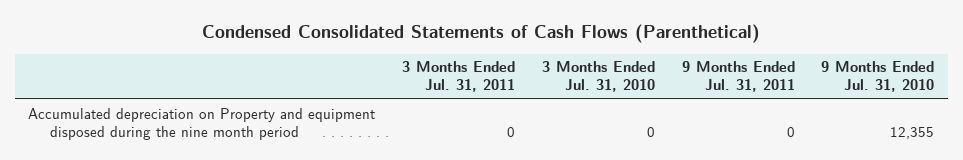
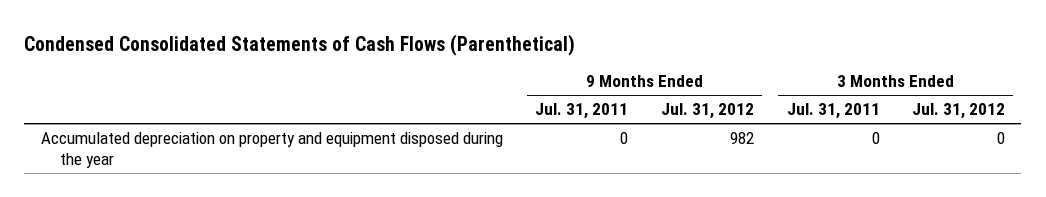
[541,61,655,93] 3 Months Ended Jul. 31, 2010 -> none
[821,61,935,93] 9 Months Ended Jul. 31, 2010 -> none
none -> [660,103,754,120] Jul. 31, 2012
none -> [912,103,1006,120] Jul. 31, 2012
[28,107,376,140] Accumulated depreciation on Property and equipment disposed during the nine month period -> [40,131,503,169] Accumulated depreciation on property and equipment disposed during the year

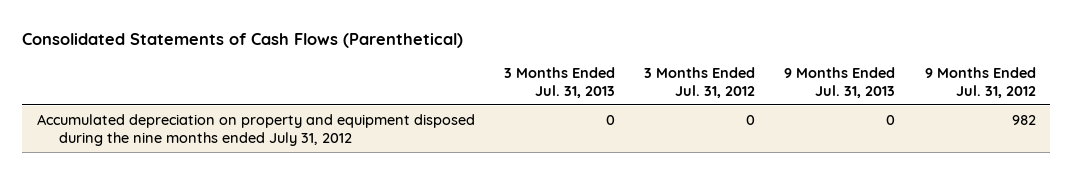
[24,33,576,56] Condensed Consolidated Statements of Cash Flows (Parenthetical) -> [22,32,464,48] Consolidated Statements of Cash Flows (Parenthetical)
[535,103,629,120] Jul. 31, 2011 -> none
[786,103,880,120] Jul. 31, 2011 -> none
none -> [503,67,615,98] 3 Months Ended Jul. 31, 2013
none -> [784,67,896,98] 9 Months Ended Jul. 31, 2013
[40,131,503,169] Accumulated depreciation on property and equipment disposed during the year -> [36,114,475,146] Accumulated depreciation on property and equipment disposed during the nine months ended July 31, 2012

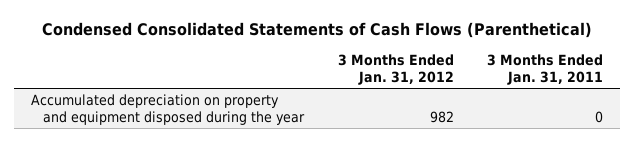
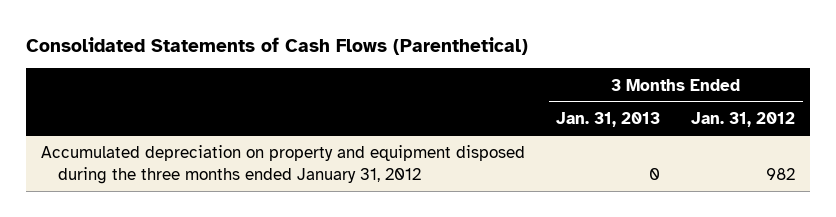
[41,22,592,39] Condensed Consolidated Statements of Cash Flows (Parenthetical) -> [26,36,529,55] Consolidated Statements of Cash Flows (Parenthetical)
[487,53,604,86] 3 Months Ended Jan. 31, 2011 -> none
none -> [556,112,661,128] Jan. 31, 2013
[30,93,306,126] Accumulated depreciation on property and equipment disposed during the year -> [41,145,526,184] Accumulated depreciation on property and equipment disposed during the three months ended January 31, 2012

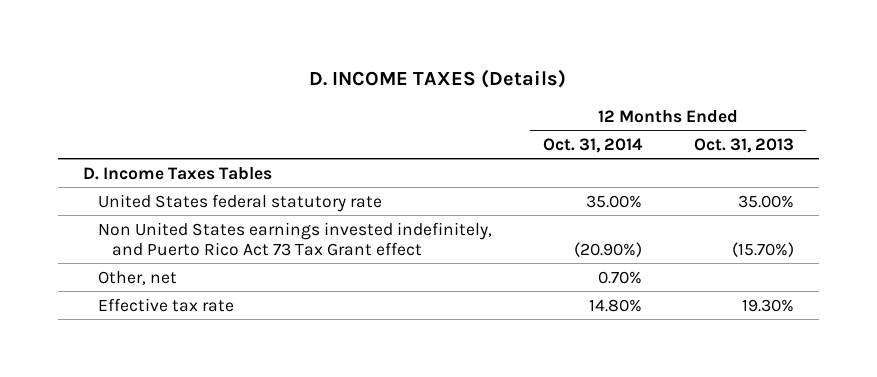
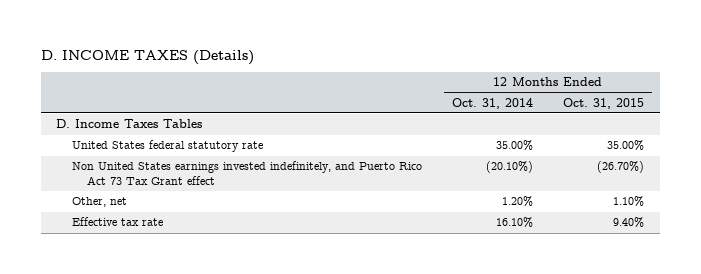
[693,137,794,153] Oct. 31, 2013 -> none
none -> [563,97,645,109] Oct. 31, 2015
[574,241,643,257] (20.90%) -> [485,161,533,174] (20.10%)
[598,270,643,284] 0.70% -> [501,196,533,208] 1.20%
[589,298,643,312] 14.80% -> [495,217,533,229] 16.10%

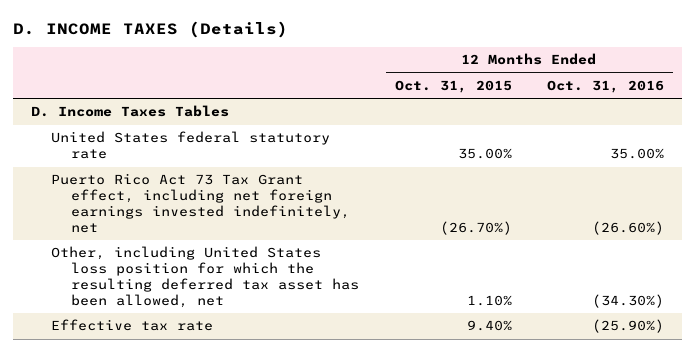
[451,97,533,109] Oct. 31, 2014 -> none
none -> [546,80,664,94] Oct. 31, 2016
[71,161,422,185] Non United States earnings invested indefinitely, and Puerto Rico Act 73 Tax Grant effect -> [51,173,351,233] Puerto Rico Act 73 Tax Grant effect, including net foreign earnings invested indefinitely, net
[71,197,127,208] Other, net -> [51,246,360,308] Other, including United States loss position for which the resulting deferred tax asset has been allowed, net

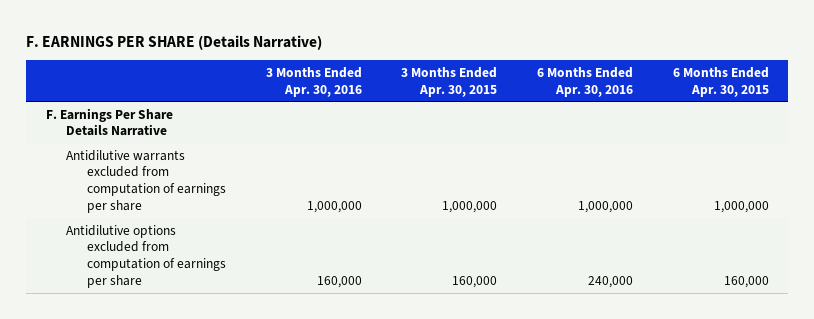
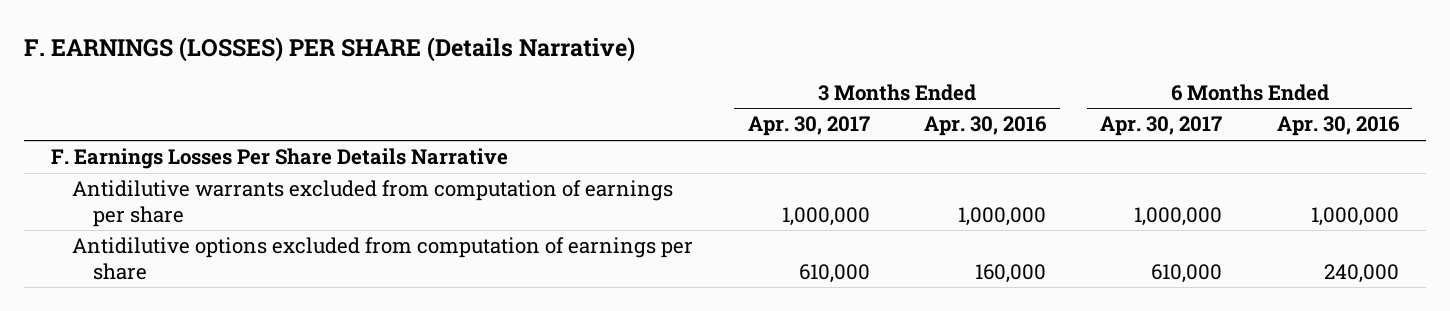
[25,34,322,50] F. EARNINGS PER SHARE (Details Narrative) -> [24,36,636,62] F. EARNINGS (LOSSES) PER SHARE (Details Narrative)
[401,66,498,97] 3 Months Ended Apr. 30, 2015 -> none
[672,66,769,97] 6 Months Ended Apr. 30, 2015 -> none
none -> [747,116,870,137] Apr. 30, 2017
none -> [1100,116,1223,137] Apr. 30, 2017
[45,107,173,137] F. Earnings Per Share Details Narrative -> [51,148,509,170] F. Earnings Losses Per Share Details Narrative

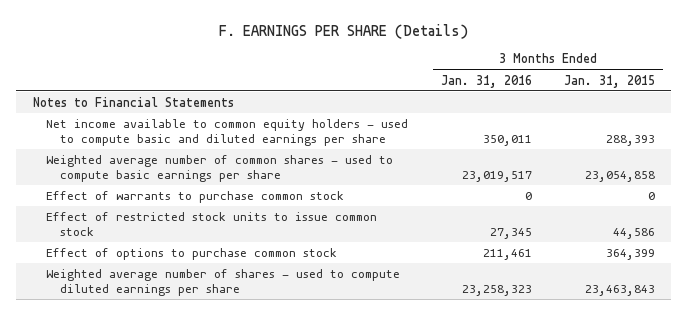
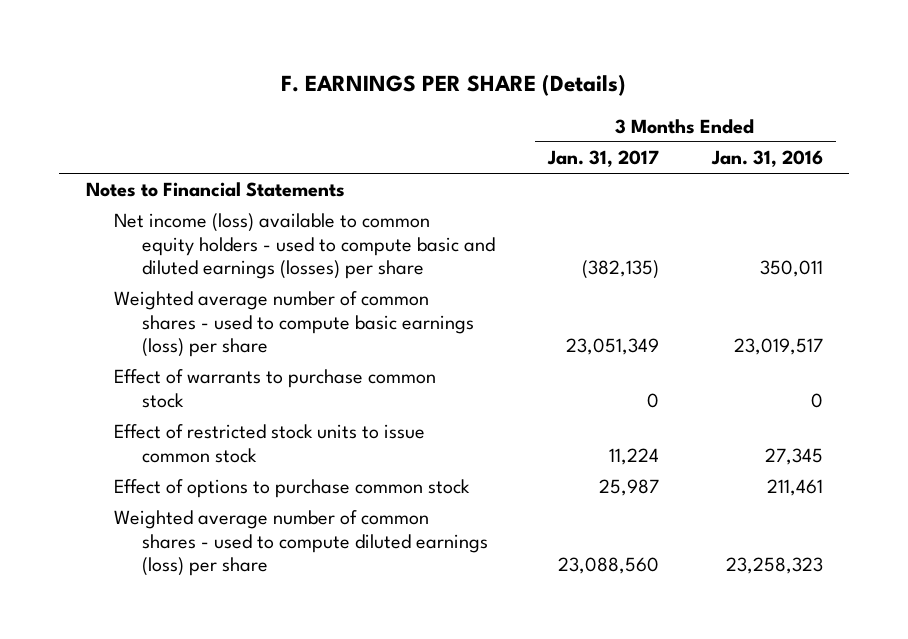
[563,74,655,88] Jan. 31, 2015 -> none
none -> [547,150,660,168] Jan. 31, 2017
[46,118,409,146] Net income available to common equity holders - used to compute basic and diluted earnings per share -> [113,213,496,280] Net income (loss) available to common equity holders - used to compute basic and diluted earnings (losses) per share
[46,154,394,182] Weighted average number of common shares - used to compute basic earnings per share -> [113,291,475,358] Weighted average number of common shares - used to compute basic earnings (loss) per share
[46,268,401,296] Weighted average number of shares - used to compute diluted earnings per share -> [113,510,489,577] Weighted average number of common shares - used to compute diluted earnings (loss) per share

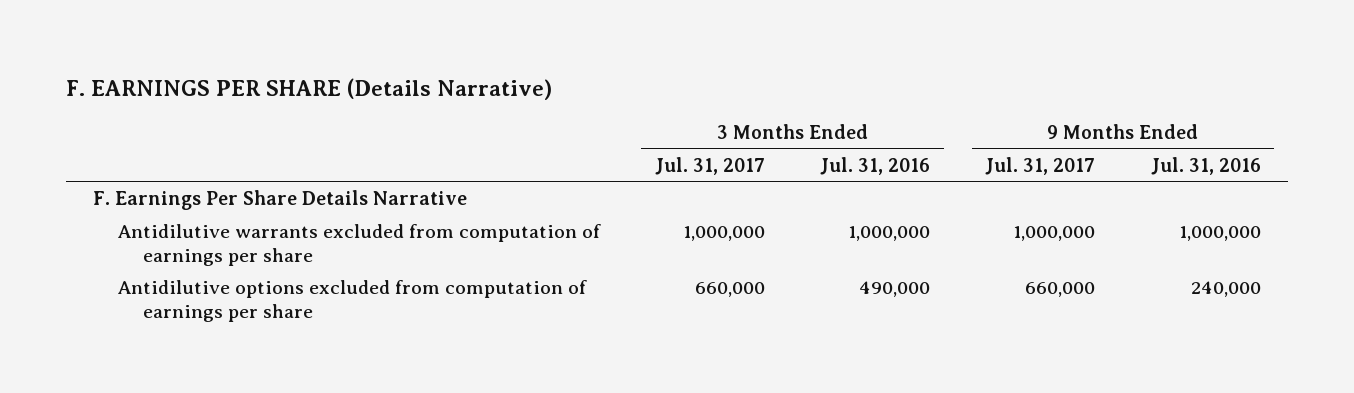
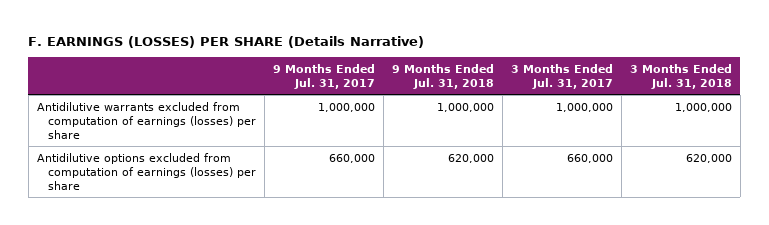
[65,78,552,101] F. EARNINGS PER SHARE (Details Narrative) -> [28,35,425,48] F. EARNINGS (LOSSES) PER SHARE (Details Narrative)
[820,156,931,175] Jul. 31, 2016 -> none
[1150,156,1261,175] Jul. 31, 2016 -> none
none -> [392,63,495,89] 9 Months Ended Jul. 31, 2018
none -> [629,63,732,89] 3 Months Ended Jul. 31, 2018
[93,190,468,211] F. Earnings Per Share Details Narrative -> none
[118,224,602,266] Antidilutive warrants excluded from computation of earnings per share -> [36,101,257,139] Antidilutive warrants excluded from computation of earnings (losses) per share
[118,280,588,322] Antidilutive options excluded from computation of earnings per share -> [36,152,257,190] Antidilutive options excluded from computation of earnings (losses) per share

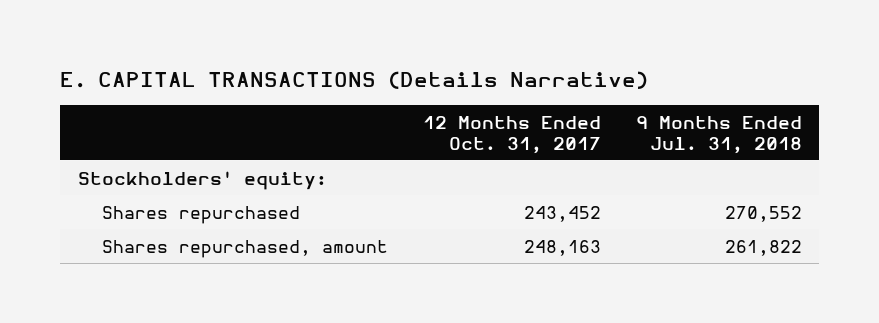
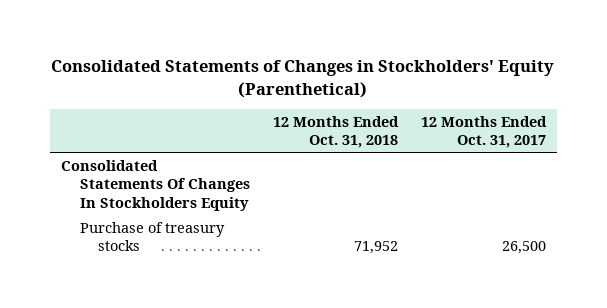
[60,71,649,90] E. CAPITAL TRANSACTIONS (Details Narrative) -> [51,60,555,98] Consolidated Statements of Changes in Stockholders' Equity (Parenthetical)
[635,115,802,154] 9 Months Ended Jul. 31, 2018 -> none
none -> [272,115,399,149] 12 Months Ended Oct. 31, 2018
[77,170,327,190] Stockholders' equity: -> none
[101,205,300,224] Shares repurchased -> none
[101,239,388,258] Shares repurchased, amount -> none
none -> [61,159,250,211] Consolidated Statements Of Changes In Stockholders Equity
none -> [79,221,225,252] Purchase of treasury stocks

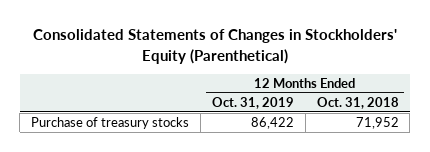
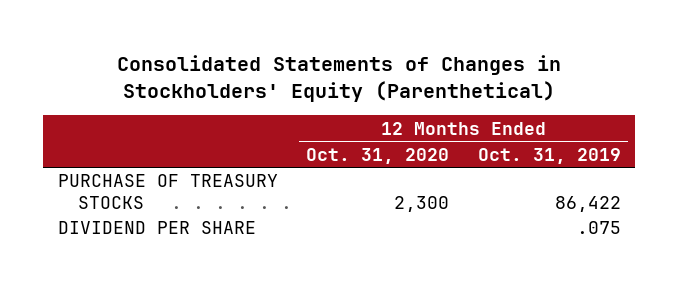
[316,96,399,109] Oct. 31, 2018 -> none
none -> [306,147,450,164] Oct. 31, 2020
[31,117,190,130] Purchase of treasury stocks -> [57,174,278,209] PURCHASE OF TREASURY STOCKS
none -> [57,221,256,235] DIVIDEND PER SHARE

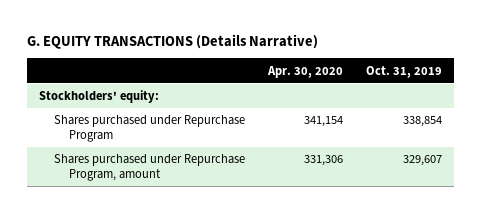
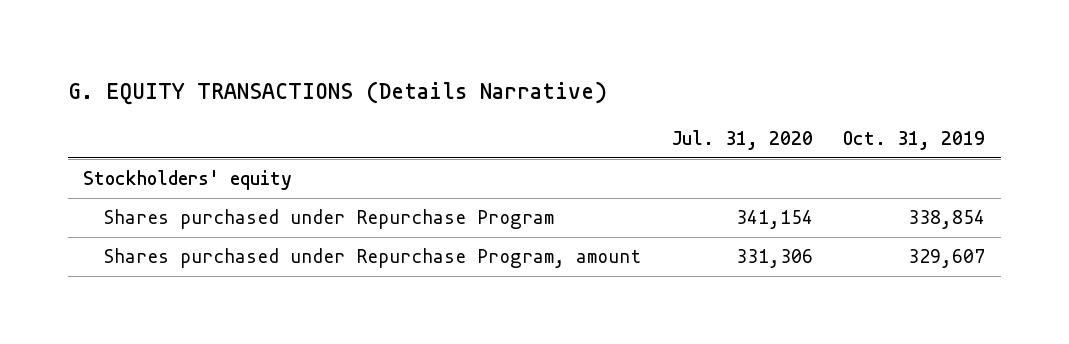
[267,65,344,78] Apr. 30, 2020 -> none
none -> [671,129,813,150] Jul. 31, 2020
[38,90,159,104] Stockholders' equity: -> [83,170,293,191] Stockholders' equity

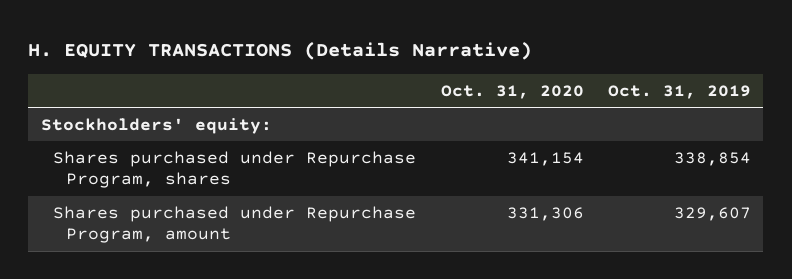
[68,80,608,105] G. EQUITY TRANSACTIONS (Details Narrative) -> [28,42,533,61] H. EQUITY TRANSACTIONS (Details Narrative)
[671,129,813,150] Jul. 31, 2020 -> none
none -> [440,85,584,100] Oct. 31, 2020
[83,170,293,191] Stockholders' equity -> [40,117,272,134] Stockholders' equity:
[103,209,555,230] Shares purchased under Repurchase Program -> [53,150,417,189] Shares purchased under Repurchase Program, shares

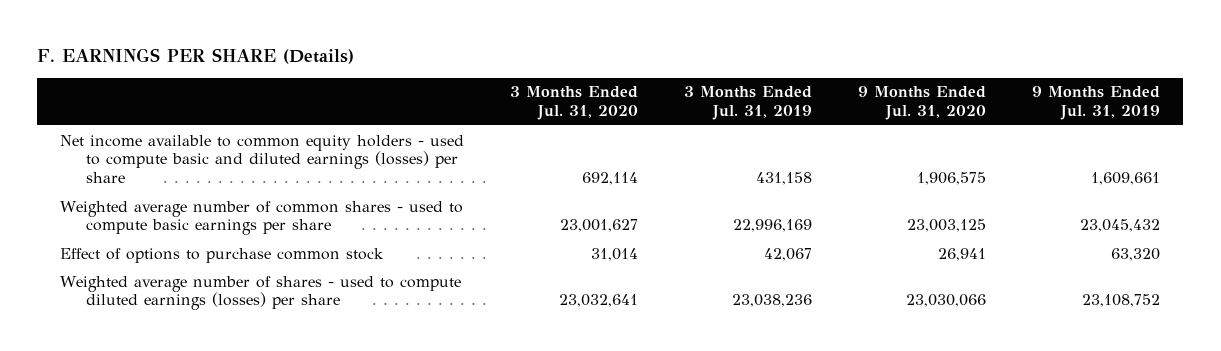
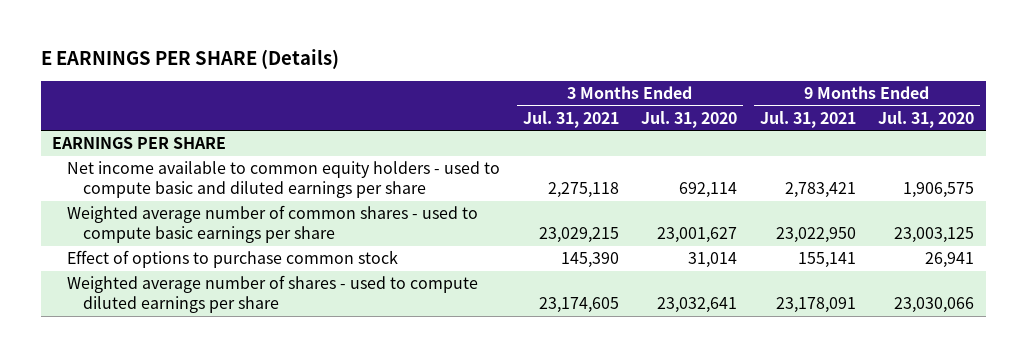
[37,47,355,64] F. EARNINGS PER SHARE (Details) -> [40,49,339,70] E EARNINGS PER SHARE (Details)
[684,86,813,121] 3 Months Ended Jul. 31, 2019 -> none
[1032,86,1161,121] 9 Months Ended Jul. 31, 2019 -> none
none -> [522,110,619,128] Jul. 31, 2021
none -> [759,110,856,128] Jul. 31, 2021
none -> [51,137,226,150] EARNINGS PER SHARE
[60,134,465,183] Net income available to common equity holders - used to compute basic and diluted earnings (losses) per share -> [67,161,501,199] Net income available to common equity holders - used to compute basic and diluted earnings per share
[60,275,462,311] Weighted average number of shares - used to compute diluted earnings (losses) per share -> [67,275,479,314] Weighted average number of shares - used to compute diluted earnings per share

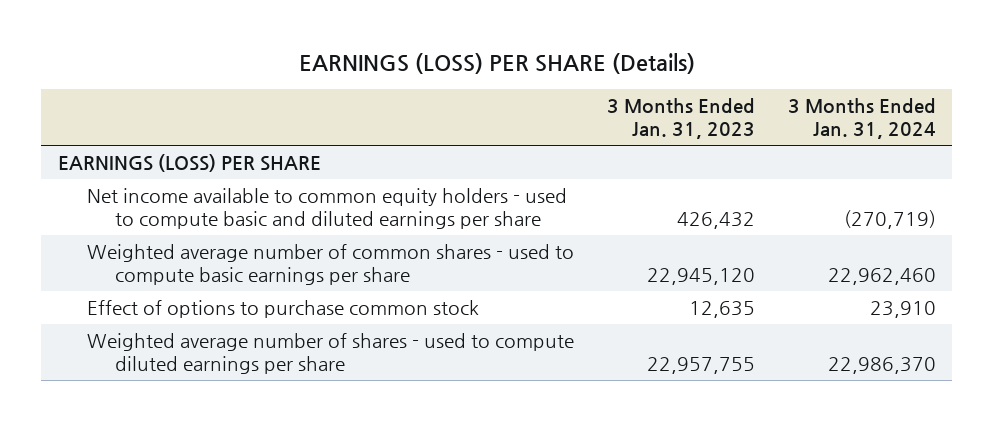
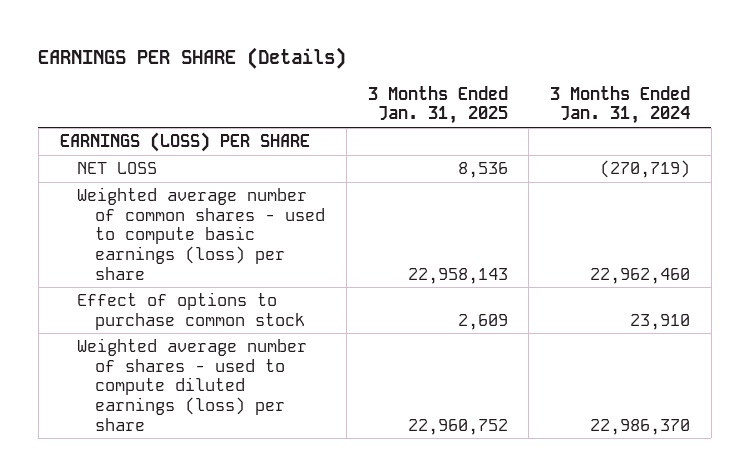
[298,53,695,75] EARNINGS (LOSS) PER SHARE (Details) -> [38,47,347,70] EARNINGS PER SHARE (Details)
[606,97,755,140] 3 Months Ended Jan. 31, 2023 -> none
none -> [367,85,508,125] 3 Months Ended Jan. 31, 2025
[86,187,567,230] Net income available to common equity holders - used to compute basic and diluted earnings per share -> [77,162,158,175] NET LOSS
[86,243,574,286] Weighted average number of common shares - used to compute basic earnings per share -> [77,187,326,280] Weighted average number of common shares - used to compute basic earnings (loss) per share
[86,332,574,375] Weighted average number of shares - used to compute diluted earnings per share -> [77,338,308,431] Weighted average number of shares - used to compute diluted earnings (loss) per share

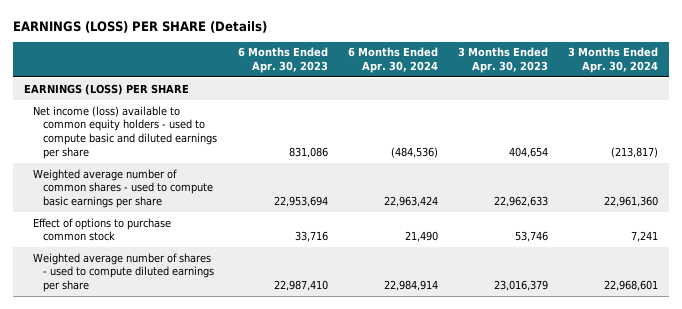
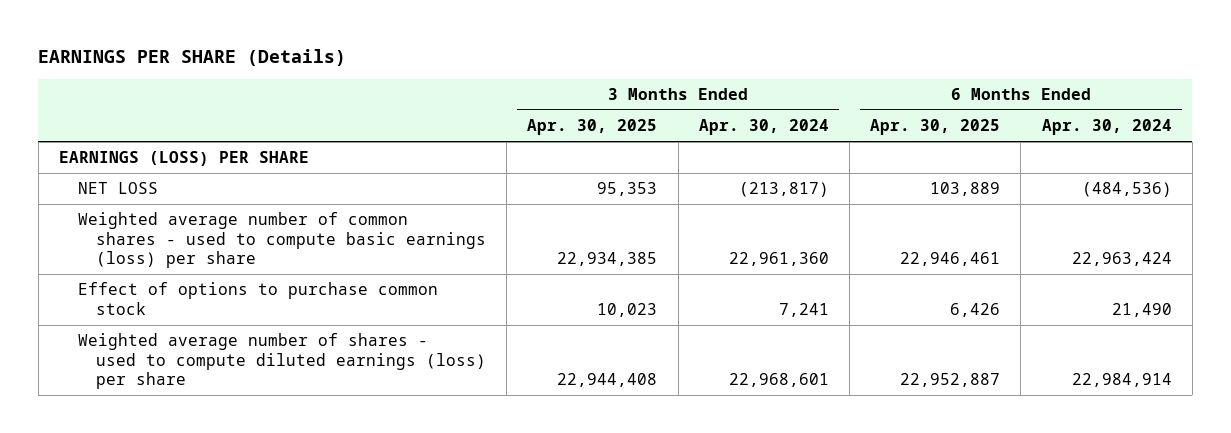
[13,20,268,33] EARNINGS (LOSS) PER SHARE (Details) -> [38,48,347,66] EARNINGS PER SHARE (Details)
[237,47,328,74] 6 Months Ended Apr. 30, 2023 -> none
[458,47,549,74] 3 Months Ended Apr. 30, 2023 -> none
none -> [527,119,658,136] Apr. 30, 2025
none -> [870,119,1001,136] Apr. 30, 2025
[33,105,218,159] Net income (loss) available to common equity holders - used to compute basic and diluted earnings per share -> [77,182,158,195] NET LOSS
[33,168,214,209] Weighted average number of common shares - used to compute basic earnings per share -> [77,212,486,269] Weighted average number of common shares - used to compute basic earnings (loss) per share
[33,252,215,293] Weighted average number of shares - used to compute diluted earnings per share -> [77,333,486,390] Weighted average number of shares - used to compute diluted earnings (loss) per share

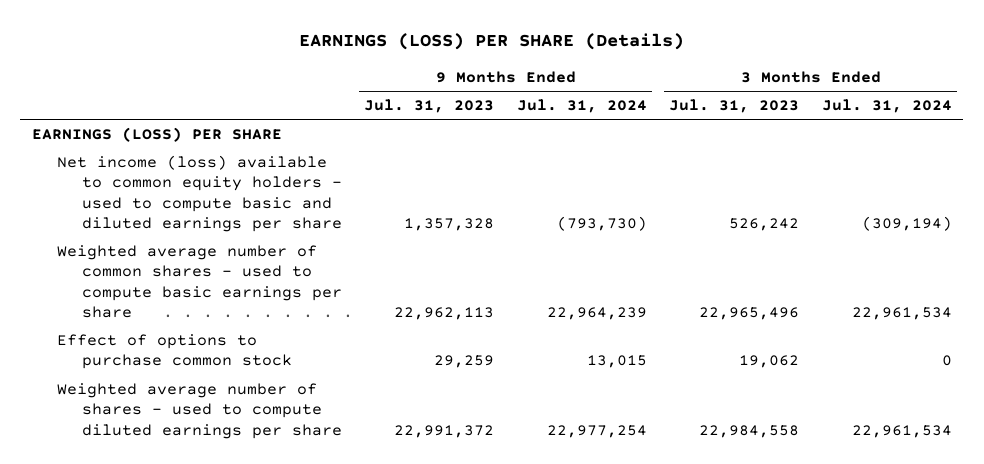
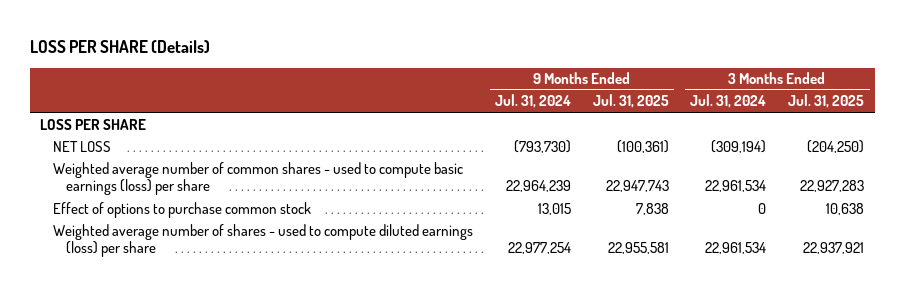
[298,33,684,51] EARNINGS (LOSS) PER SHARE (Details) -> [29,39,210,53] LOSS PER SHARE (Details)
[364,99,495,114] Jul. 31, 2023 -> none
[669,99,800,114] Jul. 31, 2023 -> none
none -> [592,94,669,109] Jul. 31, 2025
none -> [788,94,865,109] Jul. 31, 2025
[31,127,282,143] EARNINGS (LOSS) PER SHARE -> [40,118,147,130] LOSS PER SHARE
[56,155,342,232] Net income (loss) available to common equity holders - used to compute basic and diluted earnings per share -> [53,140,112,152] NET LOSS
[56,245,342,318] Weighted average number of common shares - used to compute basic earnings per share -> [53,161,464,196] Weighted average number of common shares - used to compute basic earnings (loss) per share
[56,383,342,439] Weighted average number of shares - used to compute diluted earnings per share -> [53,223,474,258] Weighted average number of shares - used to compute diluted earnings (loss) per share

